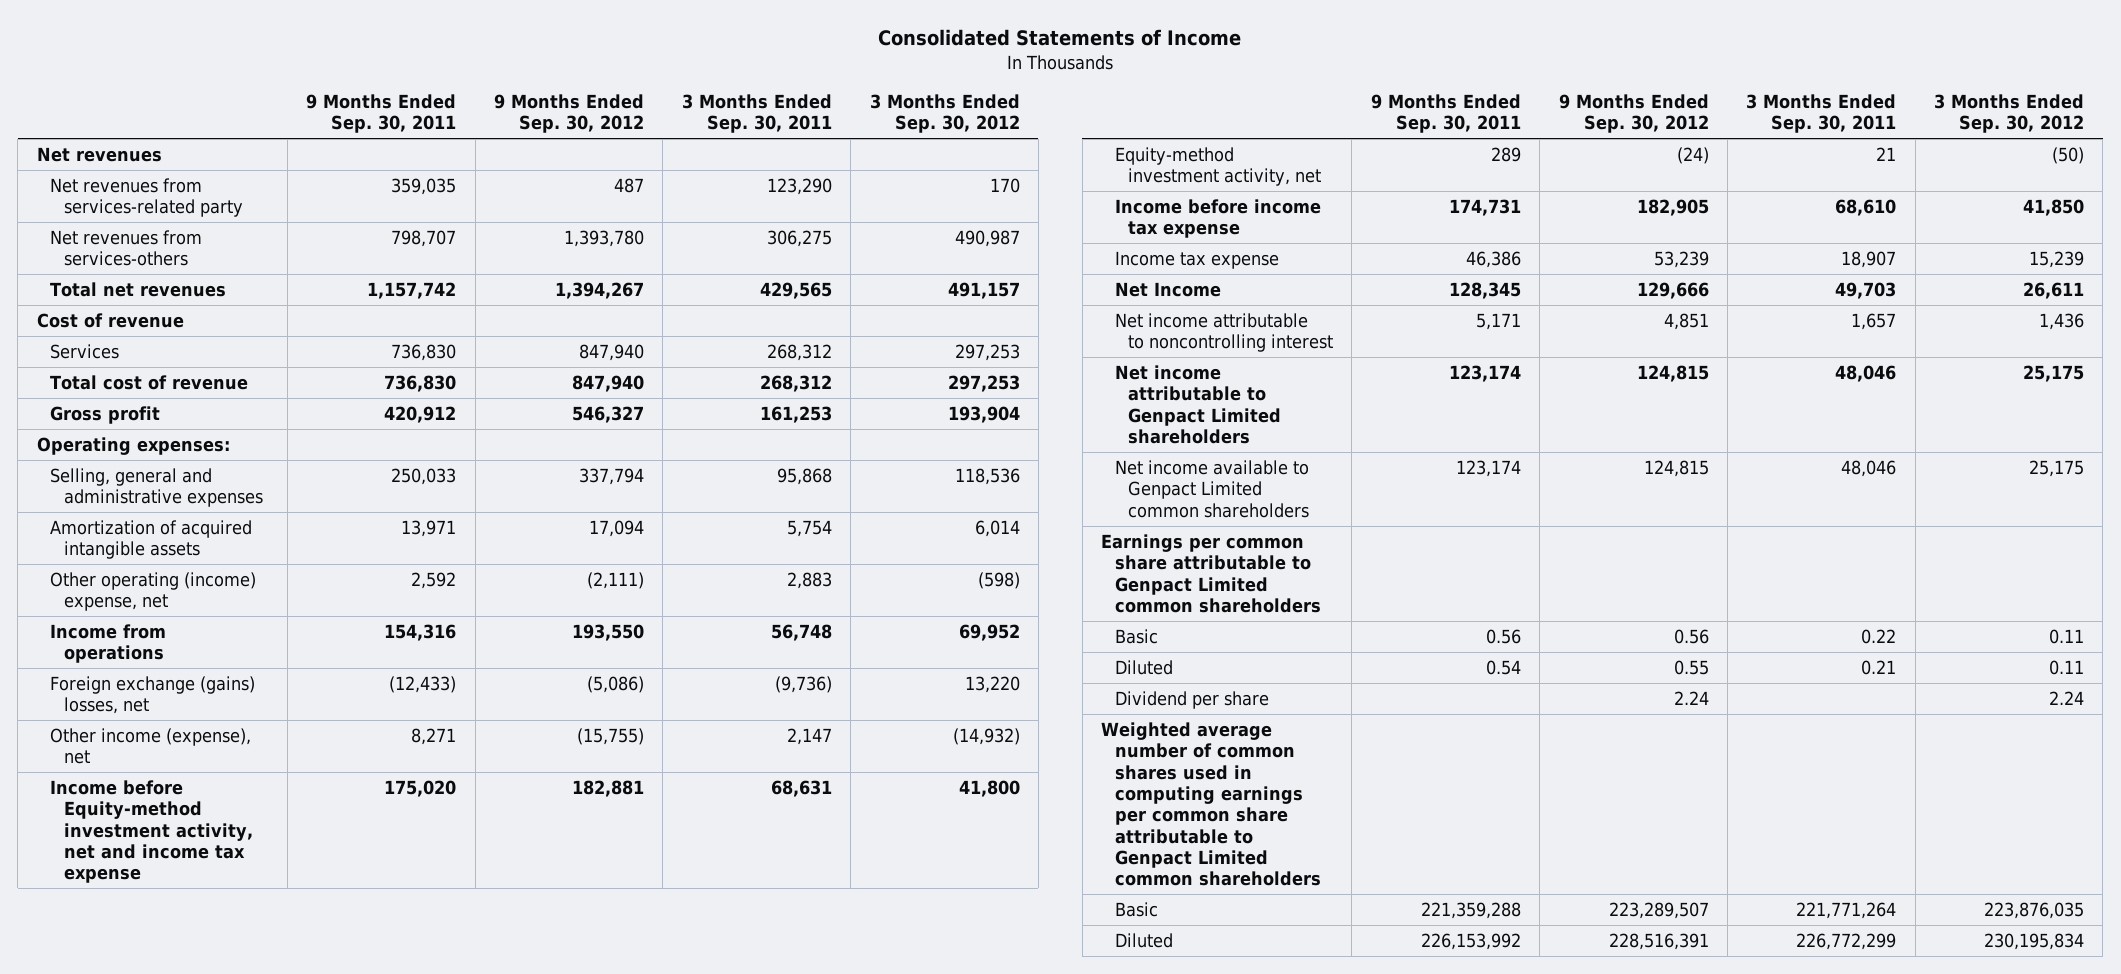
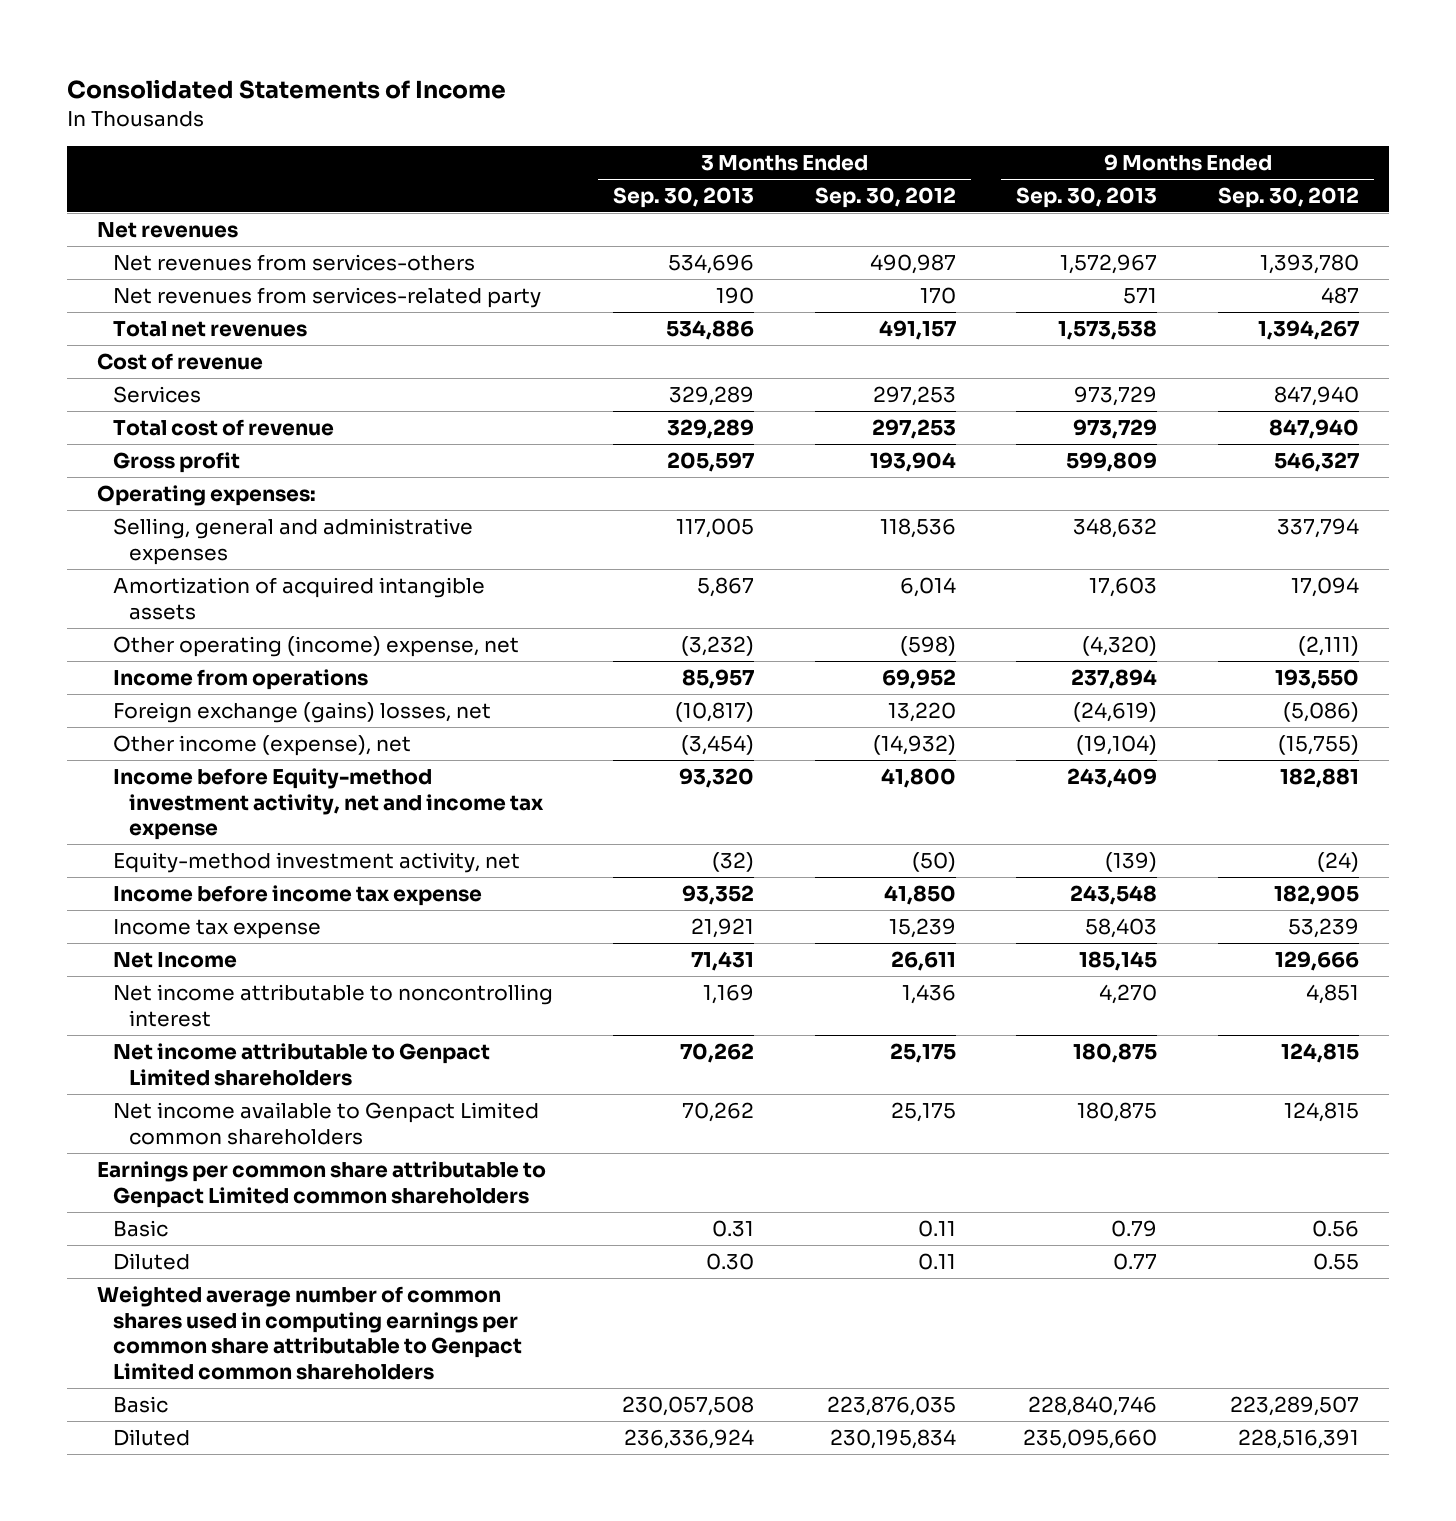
[306,93,457,134] 9 Months Ended Sep. 30, 2011 -> none
[681,93,832,134] 3 Months Ended Sep. 30, 2011 -> none
none -> [613,186,755,208] Sep. 30, 2013
none -> [1016,186,1158,208] Sep. 30, 2013
[50,177,243,218] Net revenues from services-related party -> [112,286,541,308] Net revenues from services-related party
[1114,690,1269,709] Dividend per share -> none

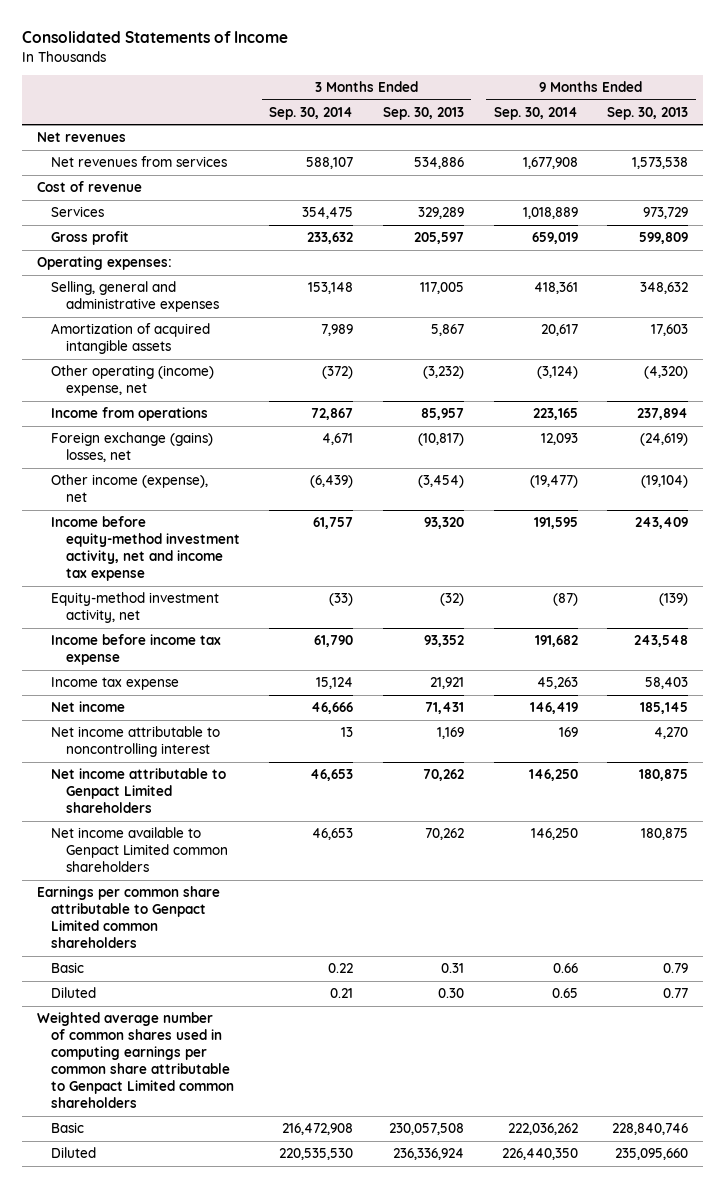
[814,186,956,208] Sep. 30, 2012 -> none
[1217,186,1359,208] Sep. 30, 2012 -> none
none -> [269,106,354,120] Sep. 30, 2014
none -> [493,106,578,120] Sep. 30, 2014
[112,253,475,271] Net revenues from services-others -> none
[112,286,541,308] Net revenues from services-related party -> none
[112,320,307,337] Total net revenues -> [51,156,228,168] Net revenues from services
[112,418,334,436] Total cost of revenue -> none
[112,767,544,841] Income before Equity-method investment activity, net and income tax expense -> [51,516,240,582] Income before equity-method investment activity, net and income tax expense
[112,951,237,968] Net Income -> [51,701,126,713] Net income

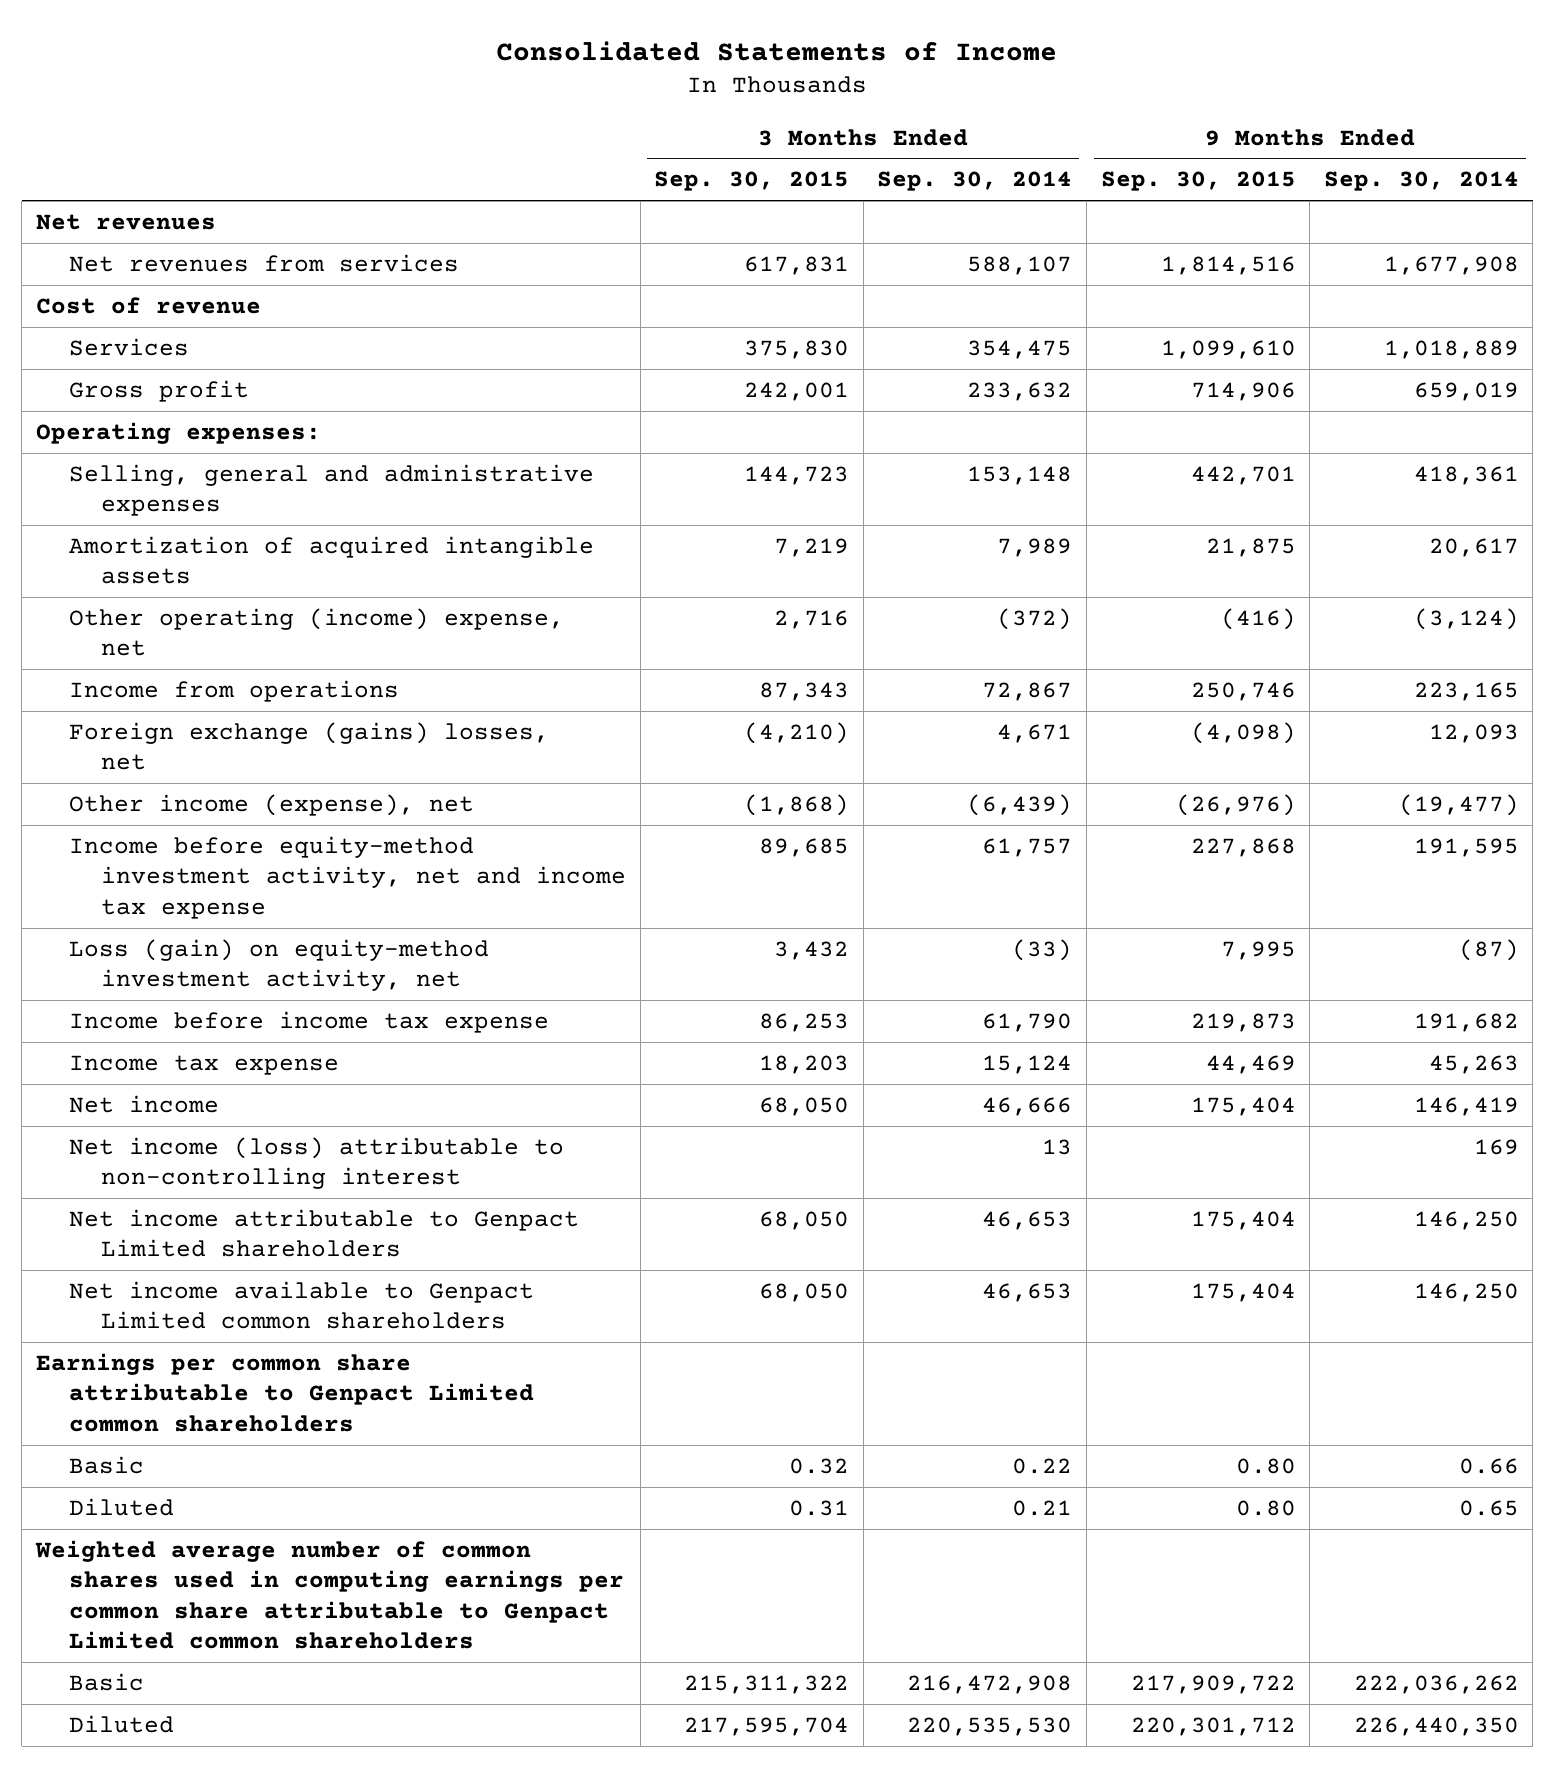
[382,106,464,120] Sep. 30, 2013 -> none
[607,106,689,120] Sep. 30, 2013 -> none
none -> [654,171,850,192] Sep. 30, 2015
none -> [1100,171,1296,192] Sep. 30, 2015
[51,592,220,624] Equity-method investment activity, net -> [68,938,489,992] Loss (gain) on equity-method investment activity, net
[51,726,221,758] Net income attributable to noncontrolling interest -> [68,1136,564,1190] Net income (loss) attributable to non-controlling interest

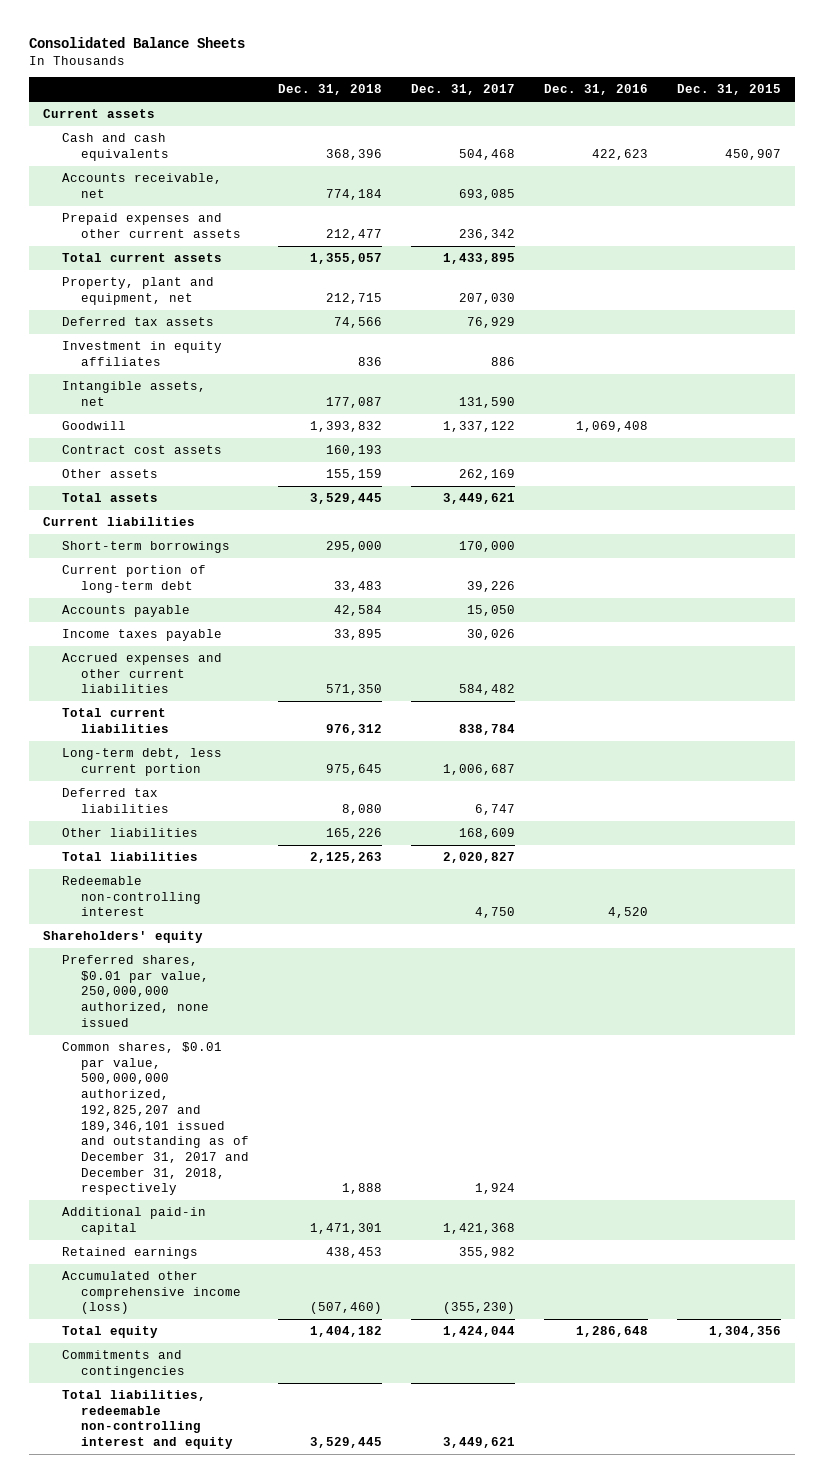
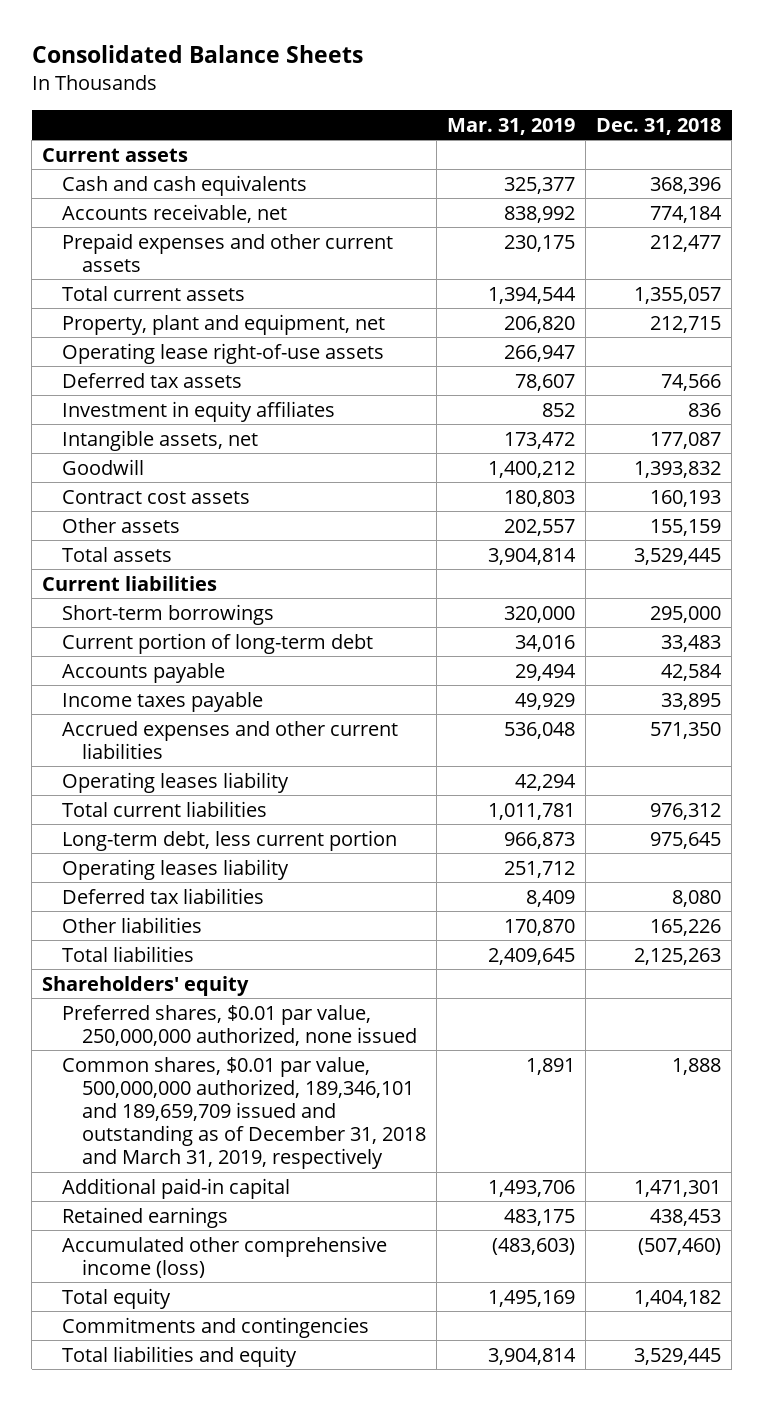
[410,84,515,96] Dec. 31, 2017 -> none
[543,84,648,96] Dec. 31, 2016 -> none
[676,84,781,96] Dec. 31, 2015 -> none
none -> [447,117,576,135] Mar. 31, 2019
none -> [62,342,385,364] Operating lease right-of-use assets
none -> [62,771,290,793] Operating leases liability
none -> [62,858,290,880] Operating leases liability
[62,876,202,917] Redeemable non-controlling interest -> none
[62,1042,250,1196] Common shares, $0.01 par value, 500,000,000 authorized, 192,825,207 and 189,346,101 issued and outstanding as of December 31, 2017 and December 31, 2018, respectively -> [62,1056,427,1170] Common shares, $0.01 par value, 500,000,000 authorized, 189,346,101 and 189,659,709 issued and outstanding as of December 31, 2018 and March 31, 2019, respectively
[62,1390,234,1450] Total liabilities, redeemable non-controlling interest and equity -> [62,1345,298,1367] Total liabilities and equity

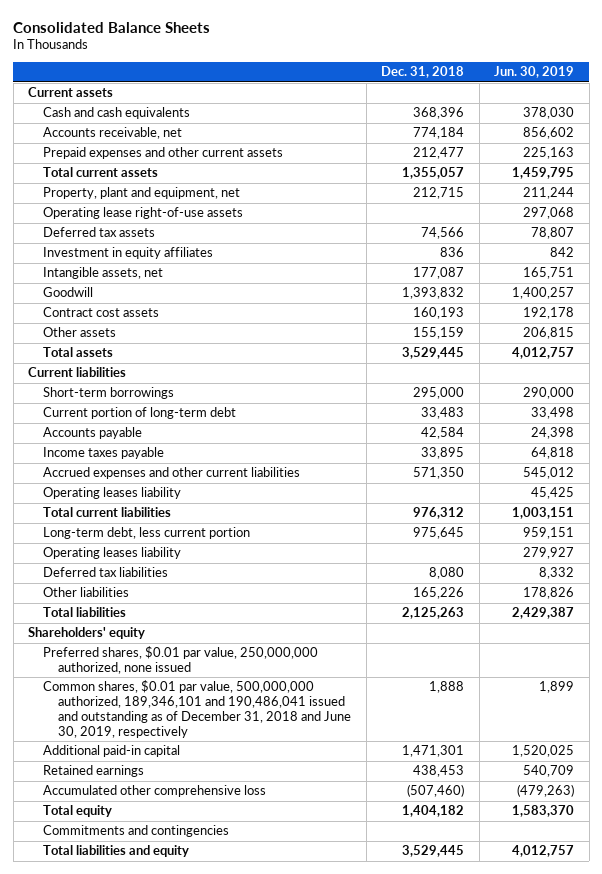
[447,117,576,135] Mar. 31, 2019 -> none
none -> [494,66,575,79] Jun. 30, 2019
[62,1056,427,1170] Common shares, $0.01 par value, 500,000,000 authorized, 189,346,101 and 189,659,709 issued and outstanding as of December 31, 2018 and March 31, 2019, respectively -> [43,680,352,738] Common shares, $0.01 par value, 500,000,000 authorized, 189,346,101 and 190,486,041 issued and outstanding as of December 31, 2018 and June 30, 2019, respectively
[62,1235,388,1278] Accumulated other comprehensive income (loss) -> [43,785,267,798] Accumulated other comprehensive loss

